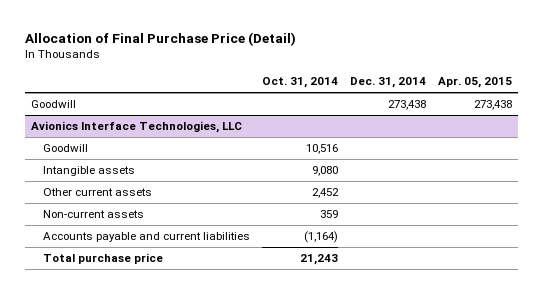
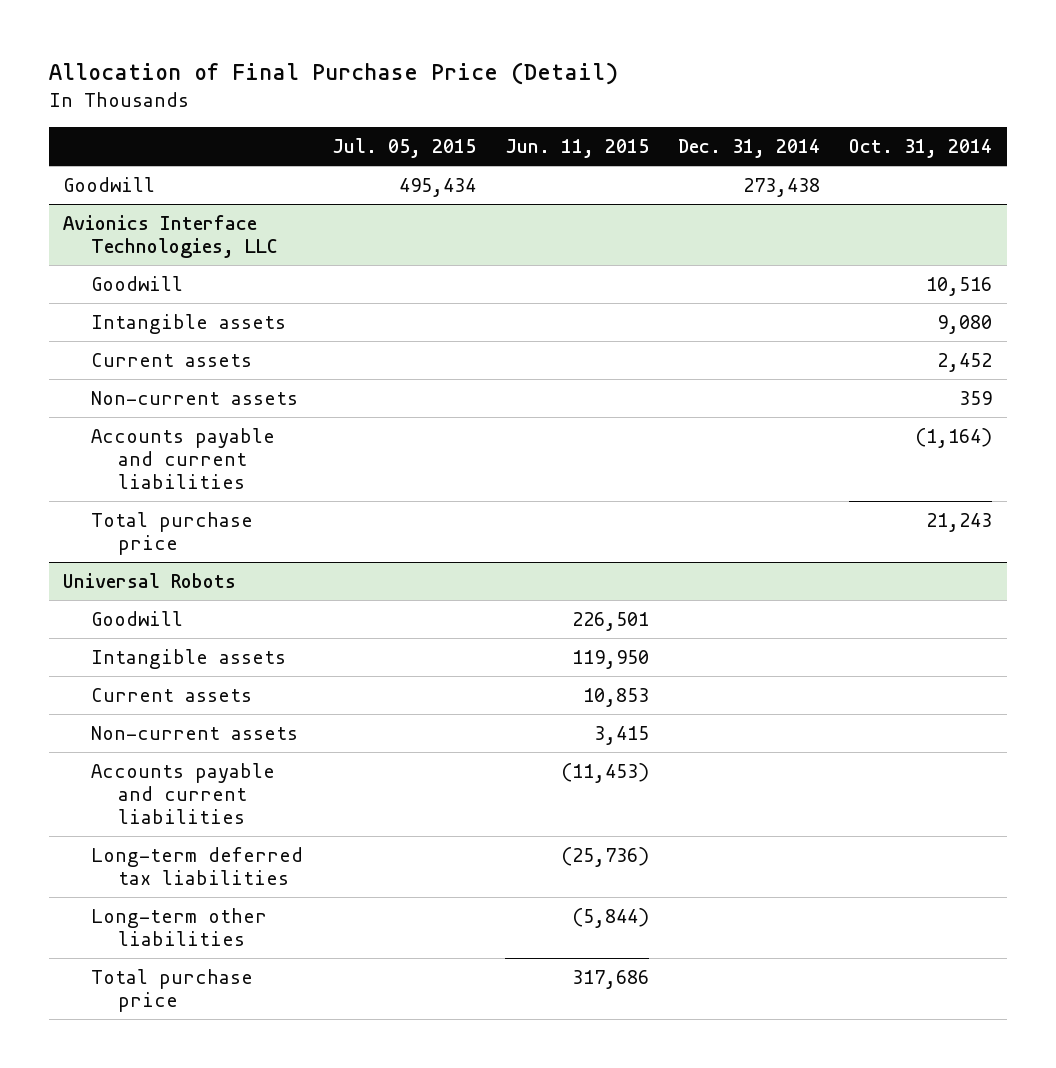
[438,77,513,89] Apr. 05, 2015 -> none
none -> [332,138,477,159] Jul. 05, 2015
none -> [505,139,650,159] Jun. 11, 2015
[42,188,152,197] Other current assets -> [90,353,252,368] Current assets
none -> [63,573,237,589] Universal Robots
none -> [90,611,183,627] Goodwill
none -> [90,649,286,670] Intangible assets
none -> [90,688,252,703] Current assets
none -> [90,726,298,741] Non-current assets
none -> [90,763,275,825] Accounts payable and current liabilities
none -> [90,847,303,886] Long-term deferred tax liabilities
none -> [90,908,267,947] Long-term other liabilities
none -> [90,969,253,1013] Total purchase price

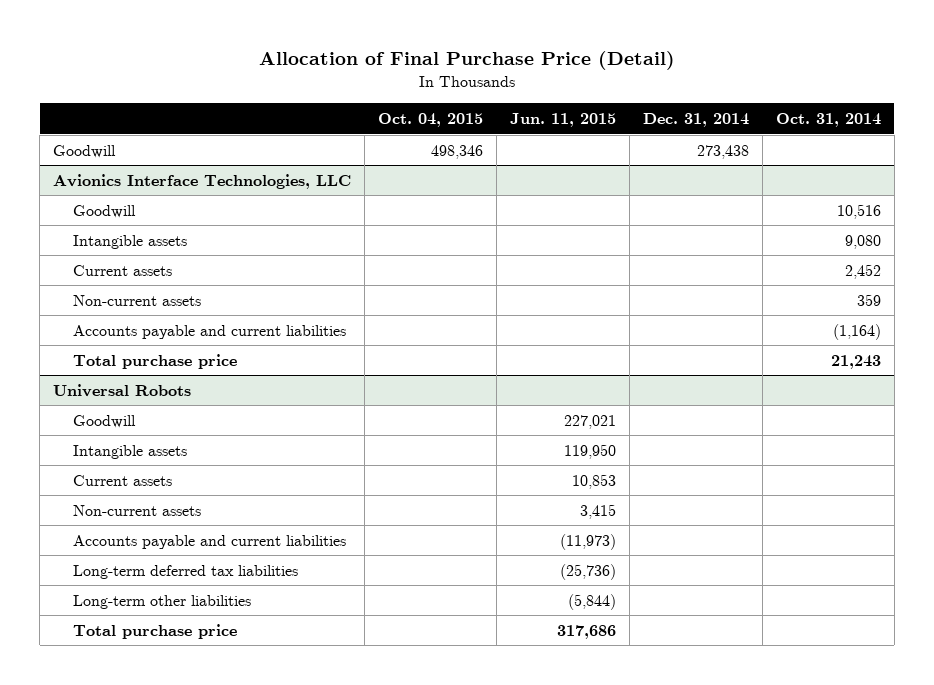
[332,138,477,159] Jul. 05, 2015 -> none
none -> [378,112,484,127] Oct. 04, 2015
[572,612,650,632] 226,501 -> [563,414,616,429] 227,021
[561,763,650,784] (11,453) -> [559,533,616,550] (11,973)

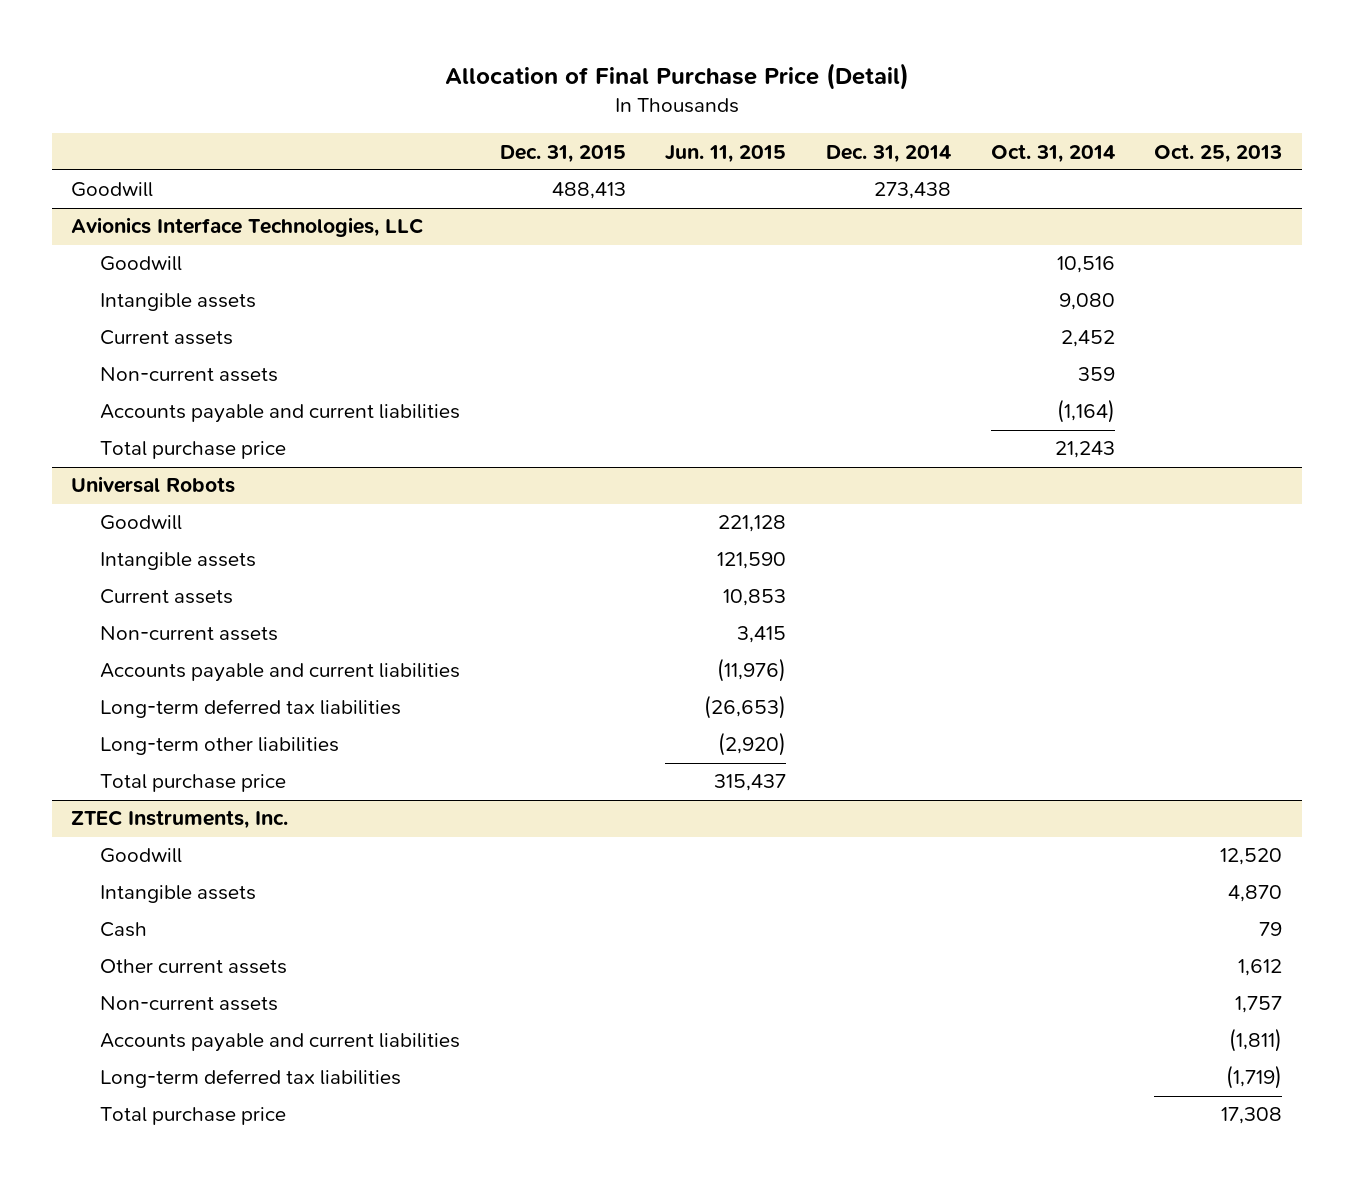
[378,112,484,127] Oct. 04, 2015 -> none
none -> [499,144,626,163] Dec. 31, 2015
none -> [1154,143,1283,163] Oct. 25, 2013
[563,414,616,429] 227,021 -> [718,515,787,533] 221,128
[563,443,616,459] 119,950 -> [717,552,787,570] 121,590
[559,533,616,550] (11,973) -> [717,658,787,683] (11,976)
[559,563,616,580] (25,736) -> [704,695,787,720] (26,653)
[567,593,616,610] (5,844) -> [718,732,787,757] (2,920)
[556,624,616,639] 317,686 -> [714,774,787,792] 315,437
none -> [71,810,289,830] ZTEC Instruments, Inc.
none -> [100,848,183,864] Goodwill
none -> [100,885,257,904] Intangible assets
none -> [100,922,148,938] Cash
none -> [100,959,288,975] Other current assets
none -> [100,996,279,1012] Non-current assets
none -> [100,1033,461,1053] Accounts payable and current liabilities
none -> [100,1069,402,1089] Long-term deferred tax liabilities
none -> [100,1107,287,1126] Total purchase price

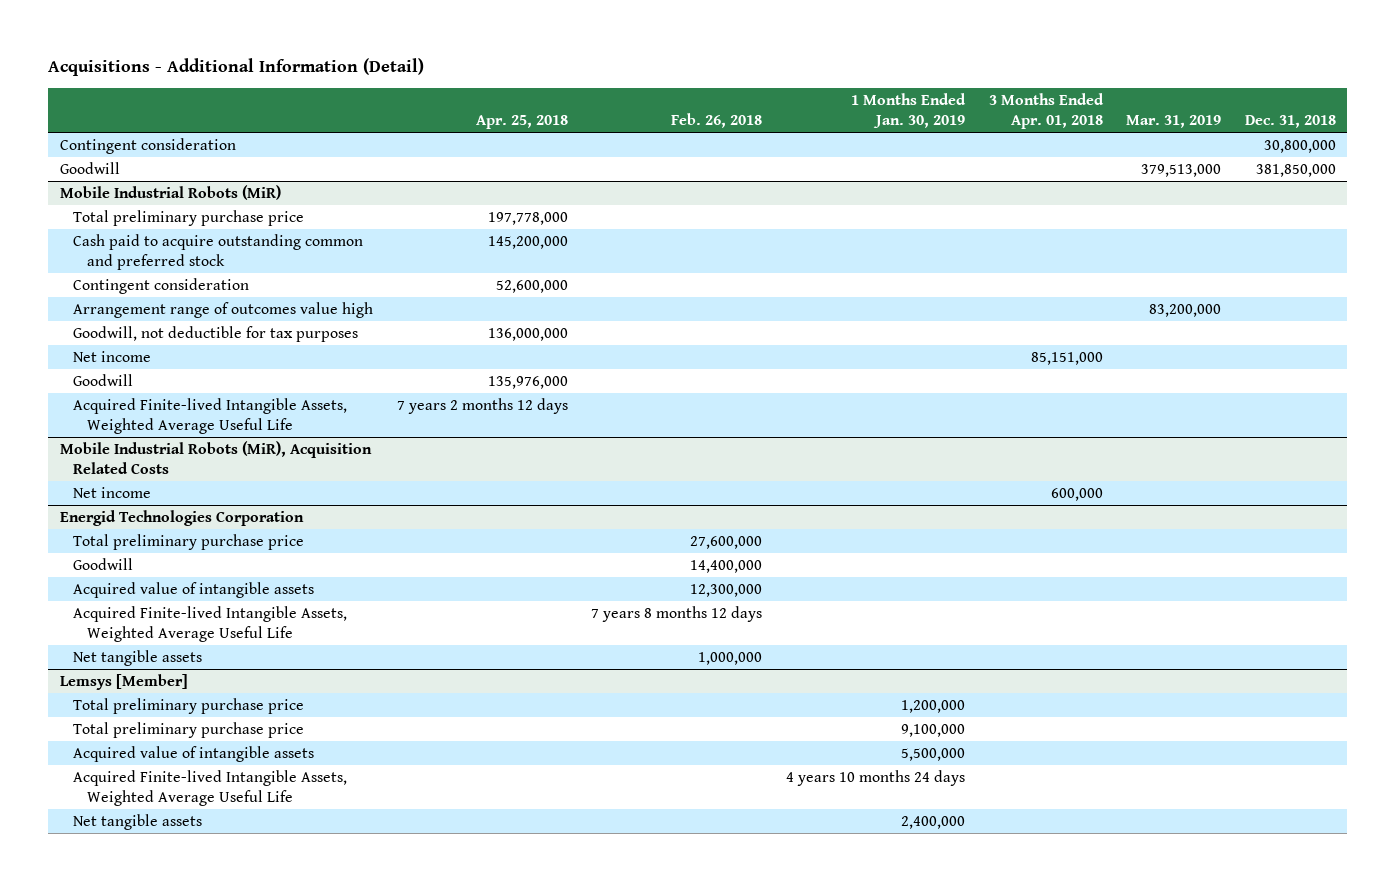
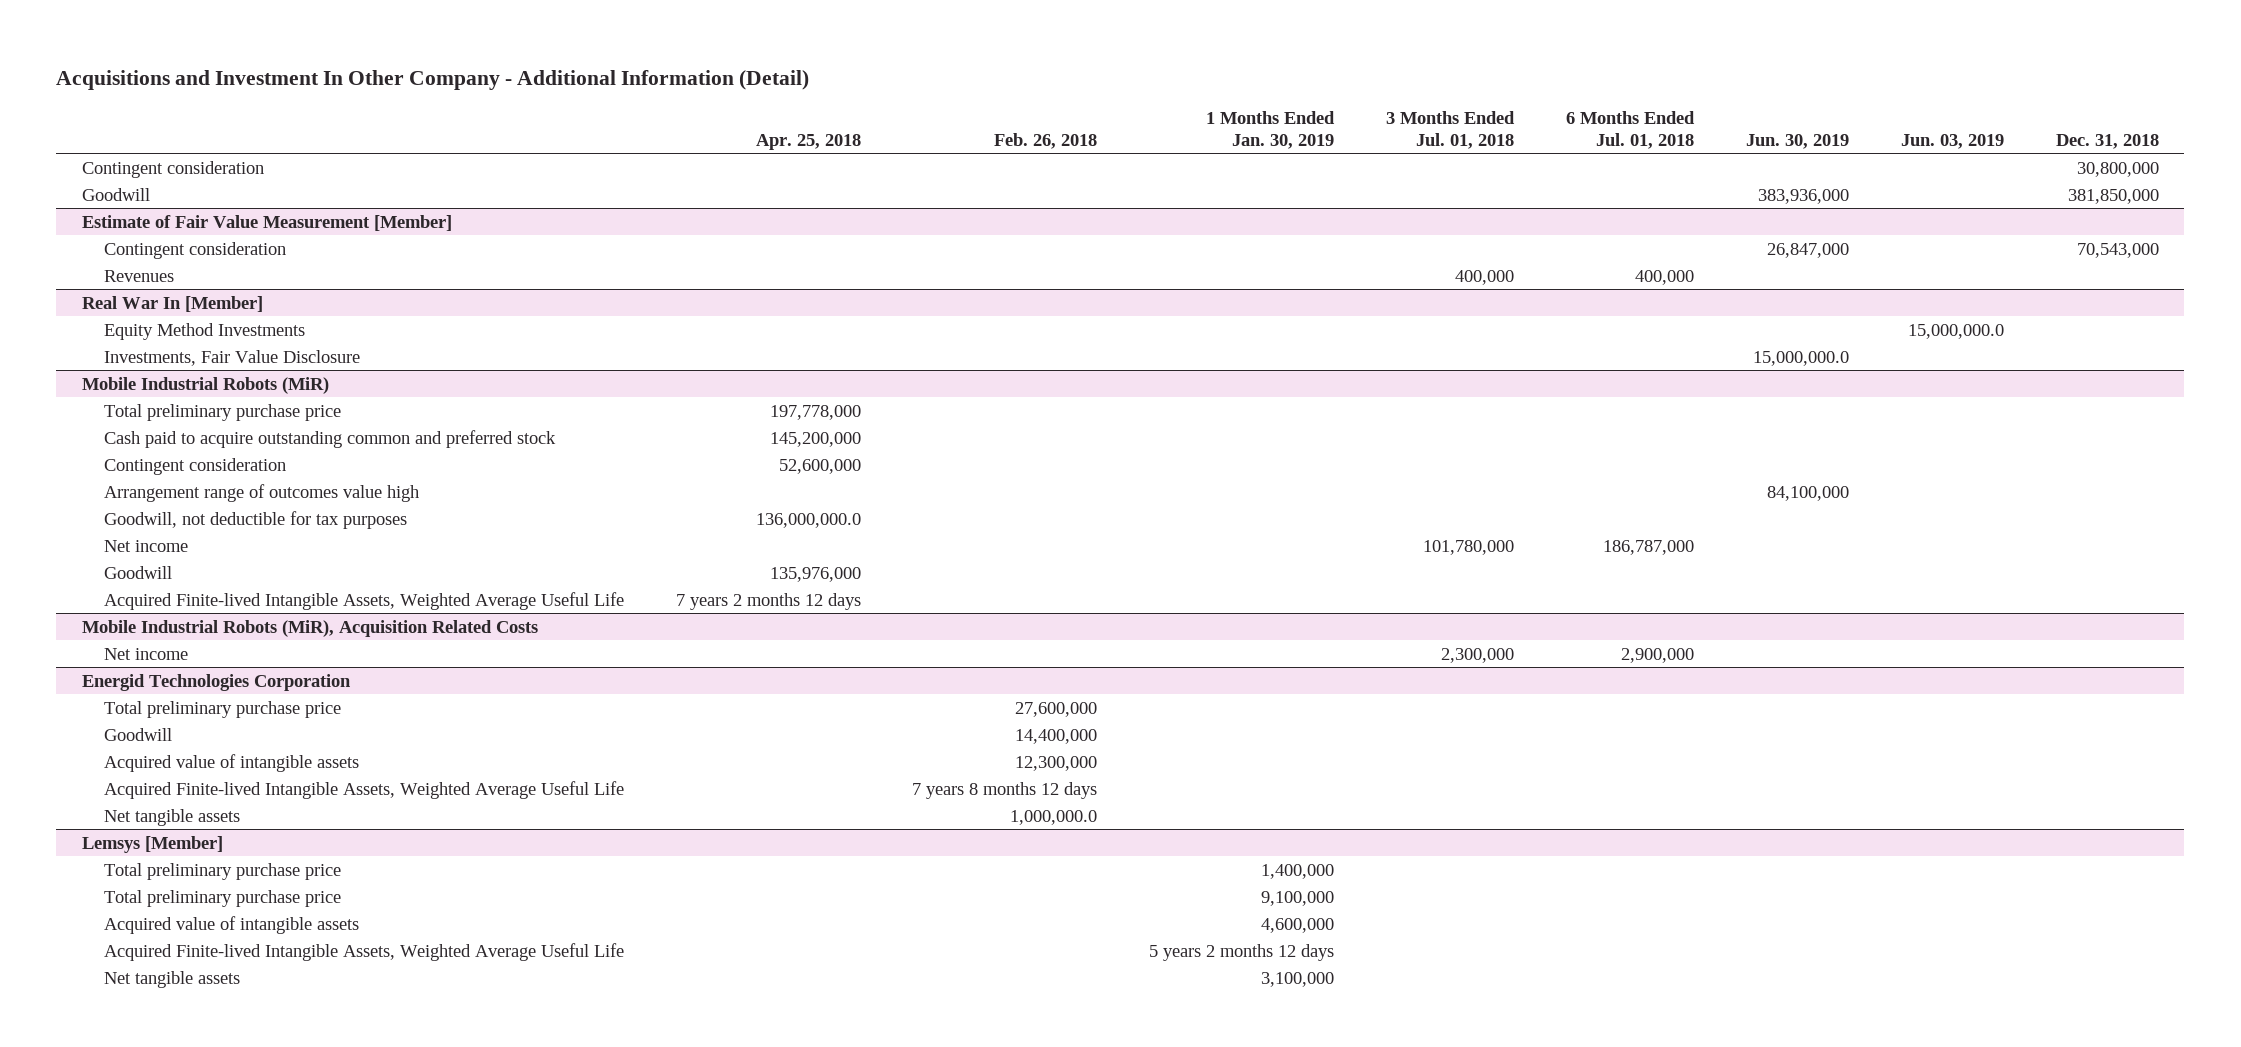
[48,58,425,77] Acquisitions - Additional Information (Detail) -> [56,70,810,91] Acquisitions and Investment In Other Company - Additional Information (Detail)
[988,93,1104,130] 3 Months Ended Apr. 01, 2018 -> none
[1126,115,1222,129] Mar. 31, 2019 -> none
none -> [1386,110,1516,149] 3 Months Ended Jul. 01, 2018
none -> [1565,110,1695,149] 6 Months Ended Jul. 01, 2018
none -> [1745,133,1849,149] Jun. 30, 2019
none -> [1900,133,2004,149] Jun. 03, 2019
none -> [82,214,453,231] Estimate of Fair Value Measurement [Member]
none -> [103,241,286,259] Contingent consideration
none -> [103,269,174,282] Revenues
none -> [82,295,264,312] Real War In [Member]
none -> [103,322,305,340] Equity Method Investments
none -> [103,349,360,366] Investments, Fair Value Disclosure
[487,327,568,341] 136,000,000 -> [755,512,861,528] 136,000,000.0
[698,651,763,665] 1,000,000 -> [1010,809,1098,825] 1,000,000.0
[901,699,966,713] 1,200,000 -> [1261,863,1335,879] 1,400,000
[901,747,966,761] 5,500,000 -> [1261,917,1335,933] 4,600,000
[786,769,966,786] 4 years 10 months 24 days -> [1149,943,1335,961] 5 years 2 months 12 days
[901,815,966,829] 2,400,000 -> [1261,971,1335,987] 3,100,000

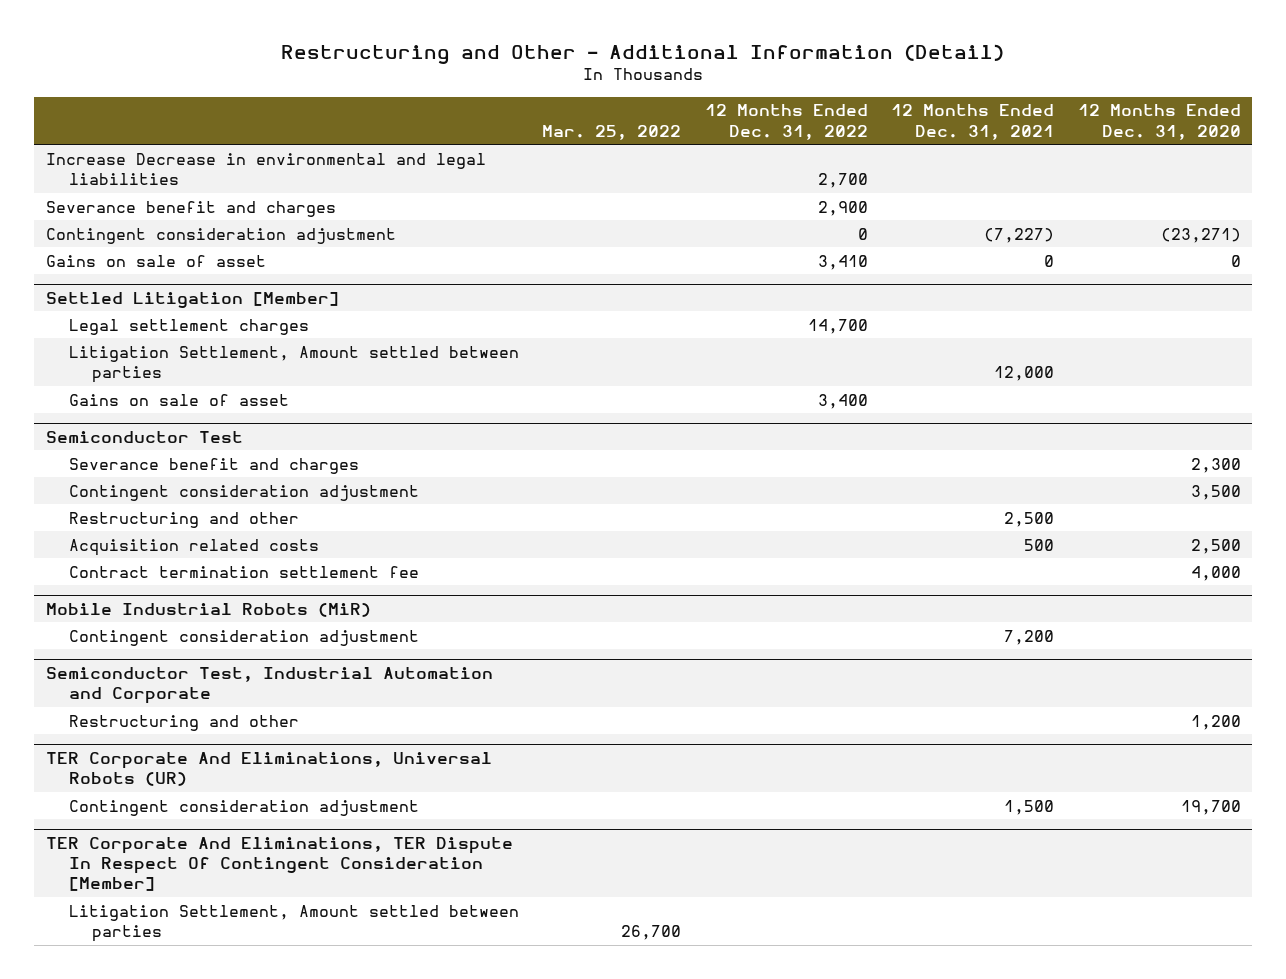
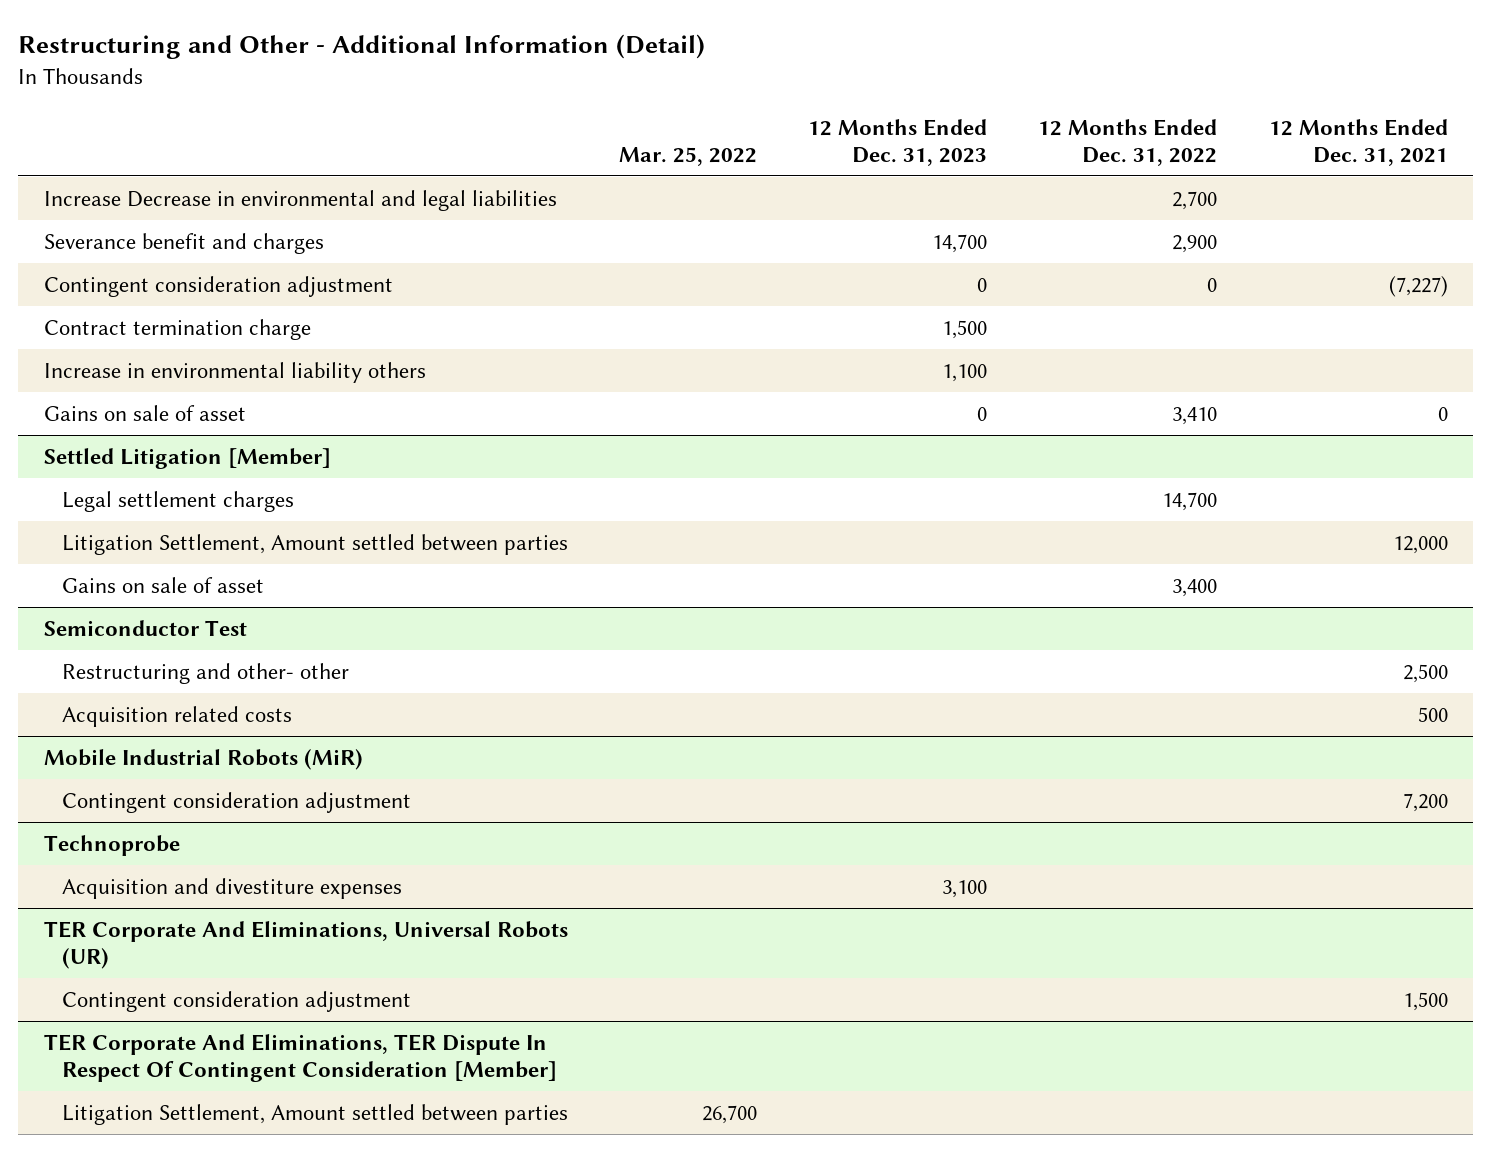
[1077,104,1241,140] 12 Months Ended Dec. 31, 2020 -> none
none -> [808,118,988,166] 12 Months Ended Dec. 31, 2023
none -> [43,318,311,340] Contract termination charge
none -> [43,361,426,383] Increase in environmental liability others
[68,457,359,474] Severance benefit and charges -> none
[68,484,419,501] Contingent consideration adjustment -> none
[68,511,299,528] Restructuring and other -> [62,662,350,684] Restructuring and other- other
[68,565,419,578] Contract termination settlement fee -> none
[45,666,493,705] Semiconductor Test, Industrial Automation and Corporate -> none
[68,714,299,731] Restructuring and other -> none
none -> [43,834,180,856] Technoprobe
none -> [62,877,403,899] Acquisition and divestiture expenses

